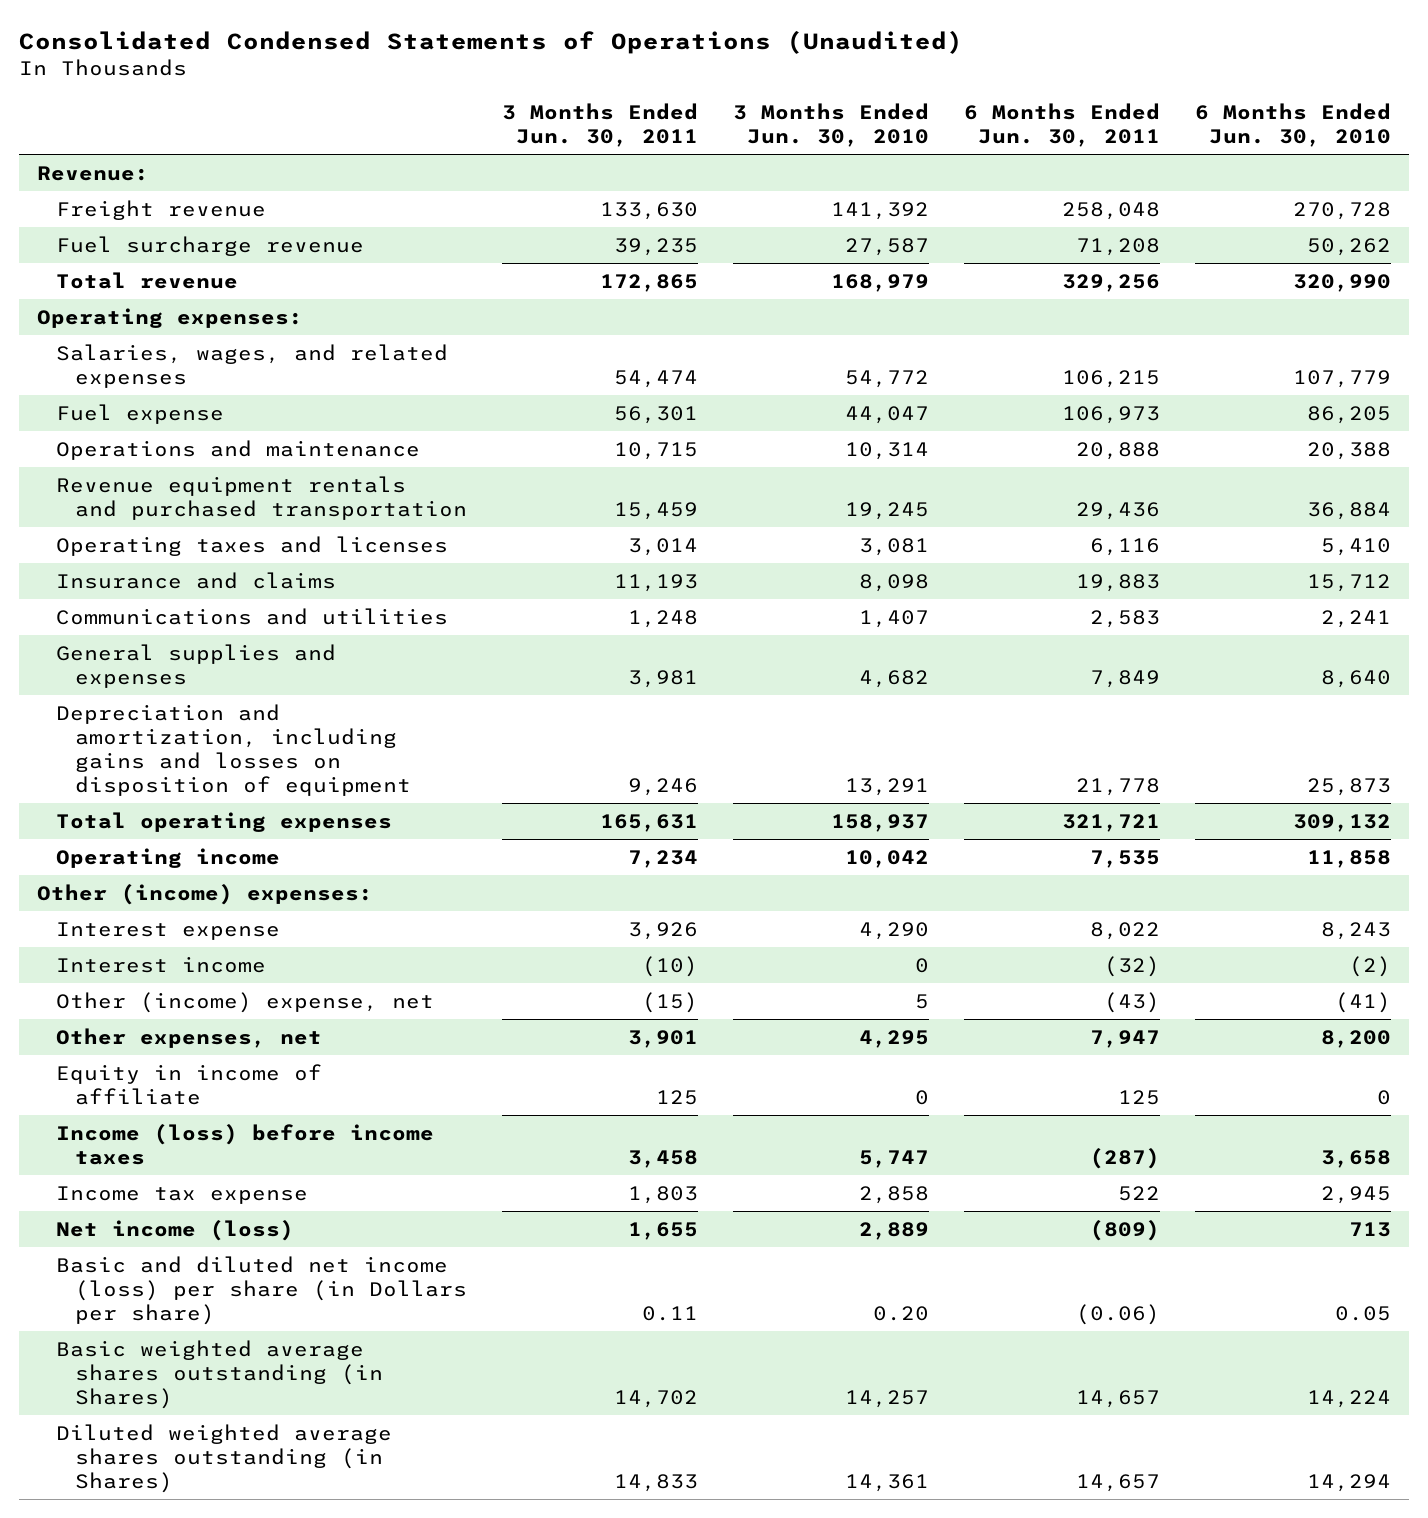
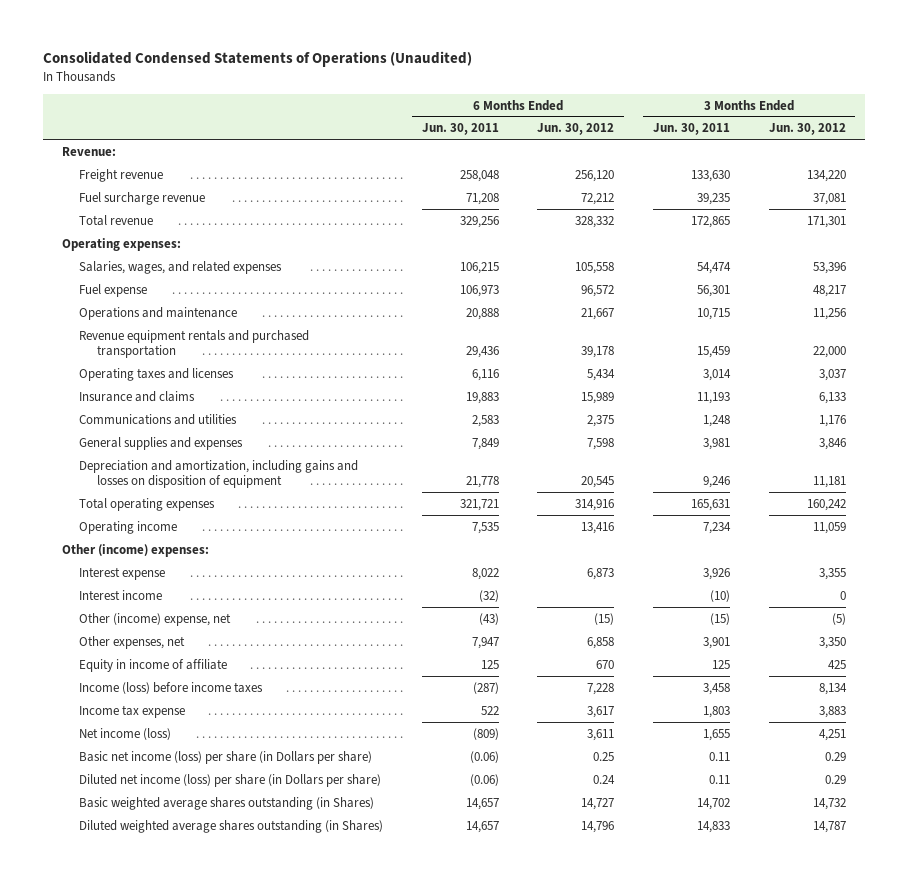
[733,103,930,148] 3 Months Ended Jun. 30, 2010 -> none
[1195,103,1392,148] 6 Months Ended Jun. 30, 2010 -> none
none -> [537,123,615,136] Jun. 30, 2012
none -> [768,123,846,136] Jun. 30, 2012
[55,1255,468,1325] Basic and diluted net income (loss) per share (in Dollars per share) -> [79,750,373,764] Basic net income (loss) per share (in Dollars per share)
none -> [79,773,382,787] Diluted net income (loss) per share (in Dollars per share)

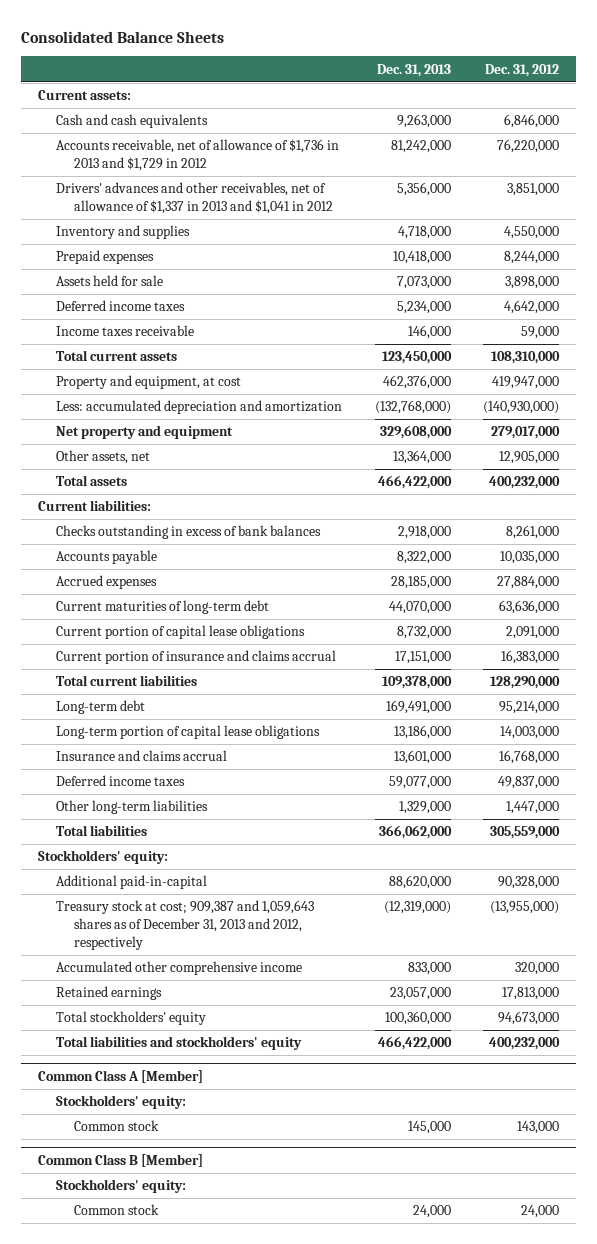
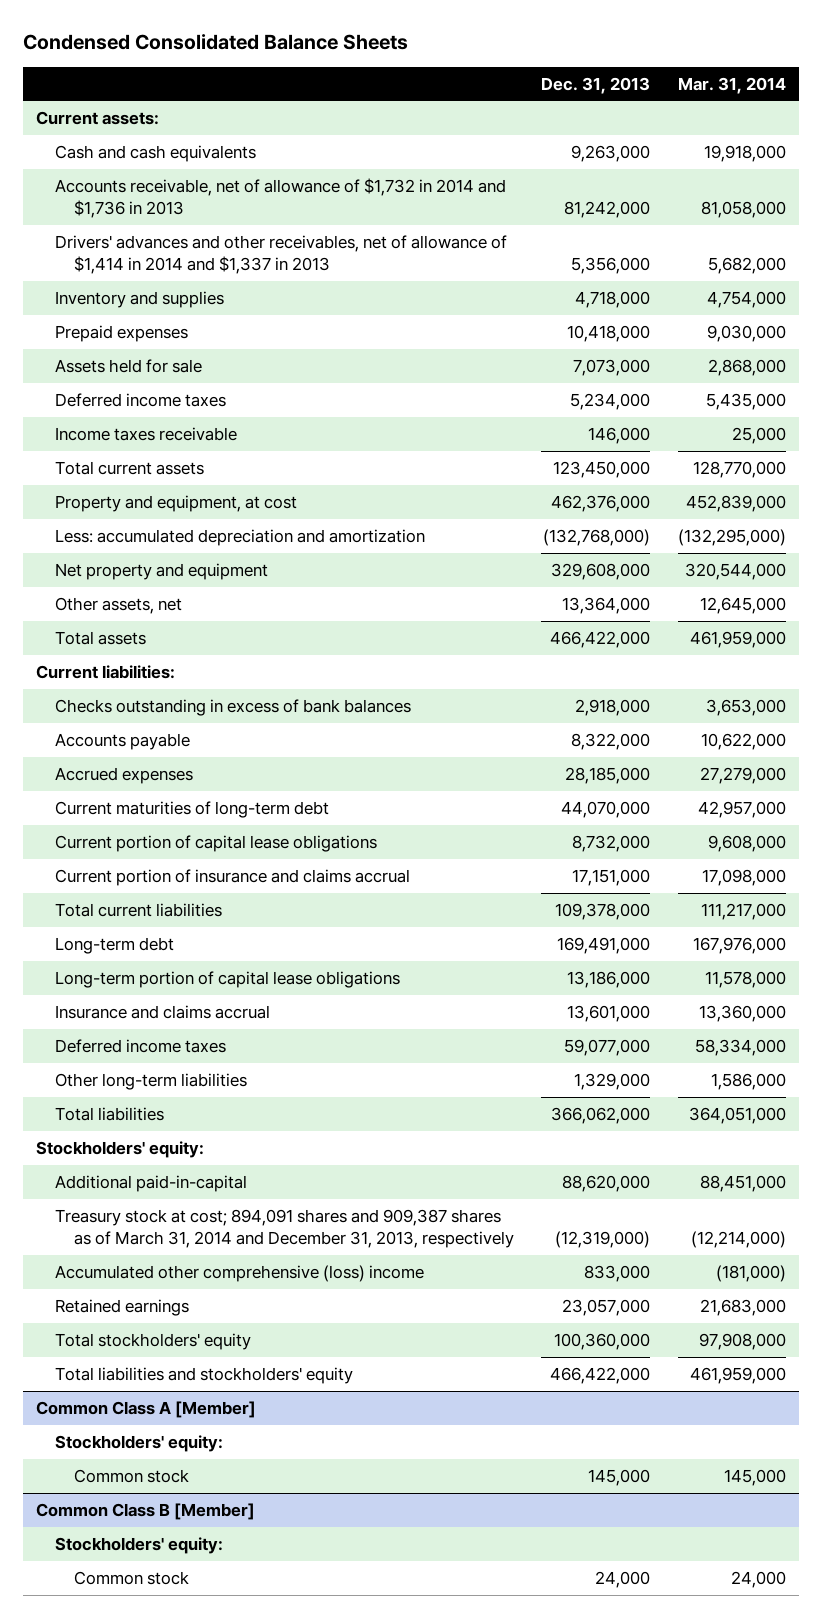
[21,30,225,43] Consolidated Balance Sheets -> [22,34,408,51] Condensed Consolidated Balance Sheets
[485,63,560,77] Dec. 31, 2012 -> none
none -> [677,76,786,94] Mar. 31, 2014
[55,139,339,172] Accounts receivable, net of allowance of $1,736 in 2013 and $1,729 in 2012 -> [55,177,507,219] Accounts receivable, net of allowance of $1,732 in 2014 and $1,736 in 2013
[55,182,334,215] Drivers' advances and other receivables, net of allowance of $1,337 in 2013 and $1,041 in 2012 -> [55,234,508,275] Drivers' advances and other receivables, net of allowance of $1,414 in 2014 and $1,337 in 2013
[55,900,314,950] Treasury stock at cost; 909,387 and 1,059,643 shares as of December 31, 2013 and 2012, respectively -> [55,1208,515,1249] Treasury stock at cost; 894,091 shares and 909,387 shares as of March 31, 2014 and December 31, 2013, respectively
[55,961,302,976] Accumulated other comprehensive income -> [55,1264,425,1282] Accumulated other comprehensive (loss) income

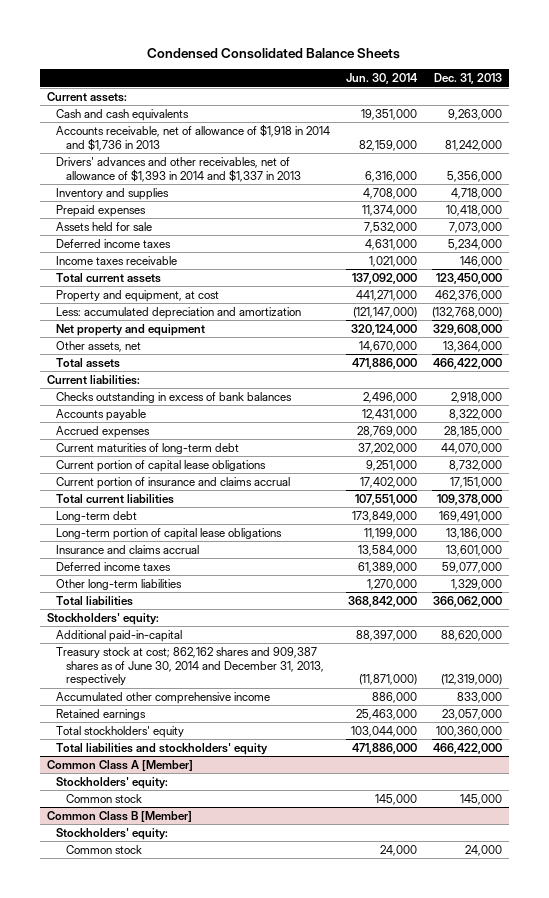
[677,76,786,94] Mar. 31, 2014 -> none
none -> [345,73,418,85] Jun. 30, 2014
[55,177,507,219] Accounts receivable, net of allowance of $1,732 in 2014 and $1,736 in 2013 -> [56,123,331,151] Accounts receivable, net of allowance of $1,918 in 2014 and $1,736 in 2013
[55,234,508,275] Drivers' advances and other receivables, net of allowance of $1,414 in 2014 and $1,337 in 2013 -> [56,156,301,182] Drivers' advances and other receivables, net of allowance of $1,393 in 2014 and $1,337 in 2013
[55,1208,515,1249] Treasury stock at cost; 894,091 shares and 909,387 shares as of March 31, 2014 and December 31, 2013, respectively -> [56,646,324,687] Treasury stock at cost; 862,162 shares and 909,387 shares as of June 30, 2014 and December 31, 2013, respectively
[55,1264,425,1282] Accumulated other comprehensive (loss) income -> [56,691,271,704] Accumulated other comprehensive income

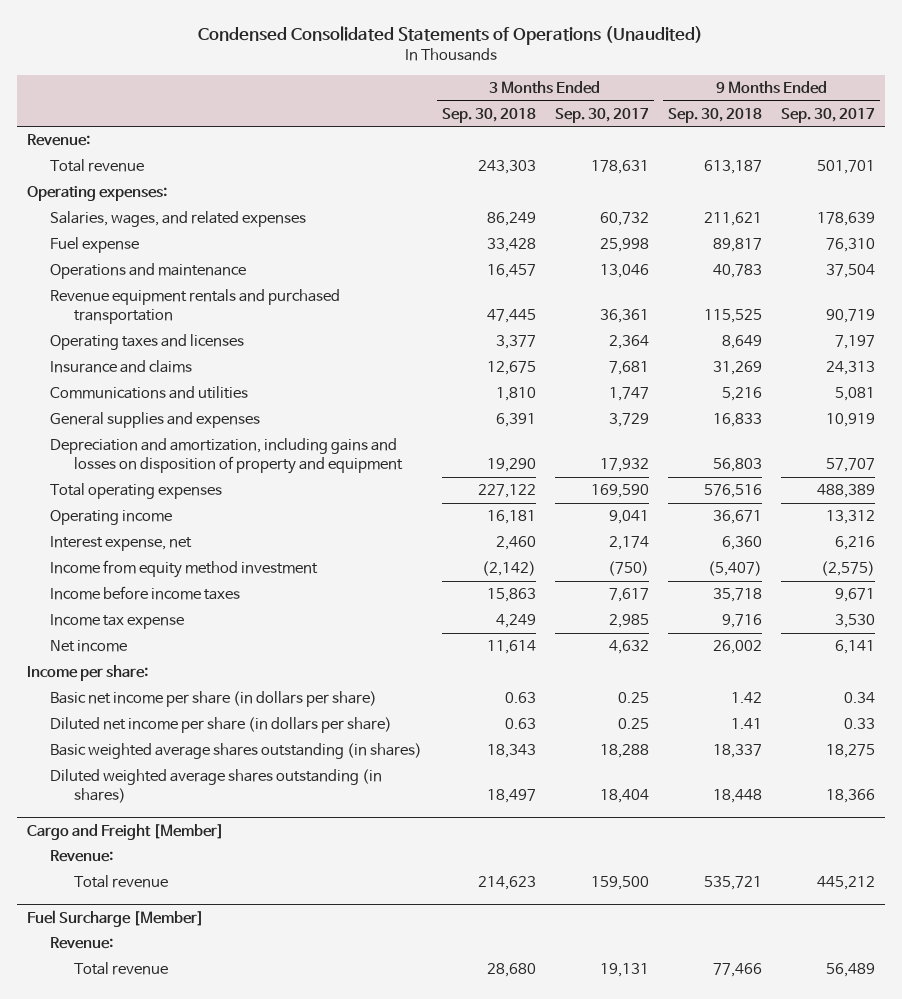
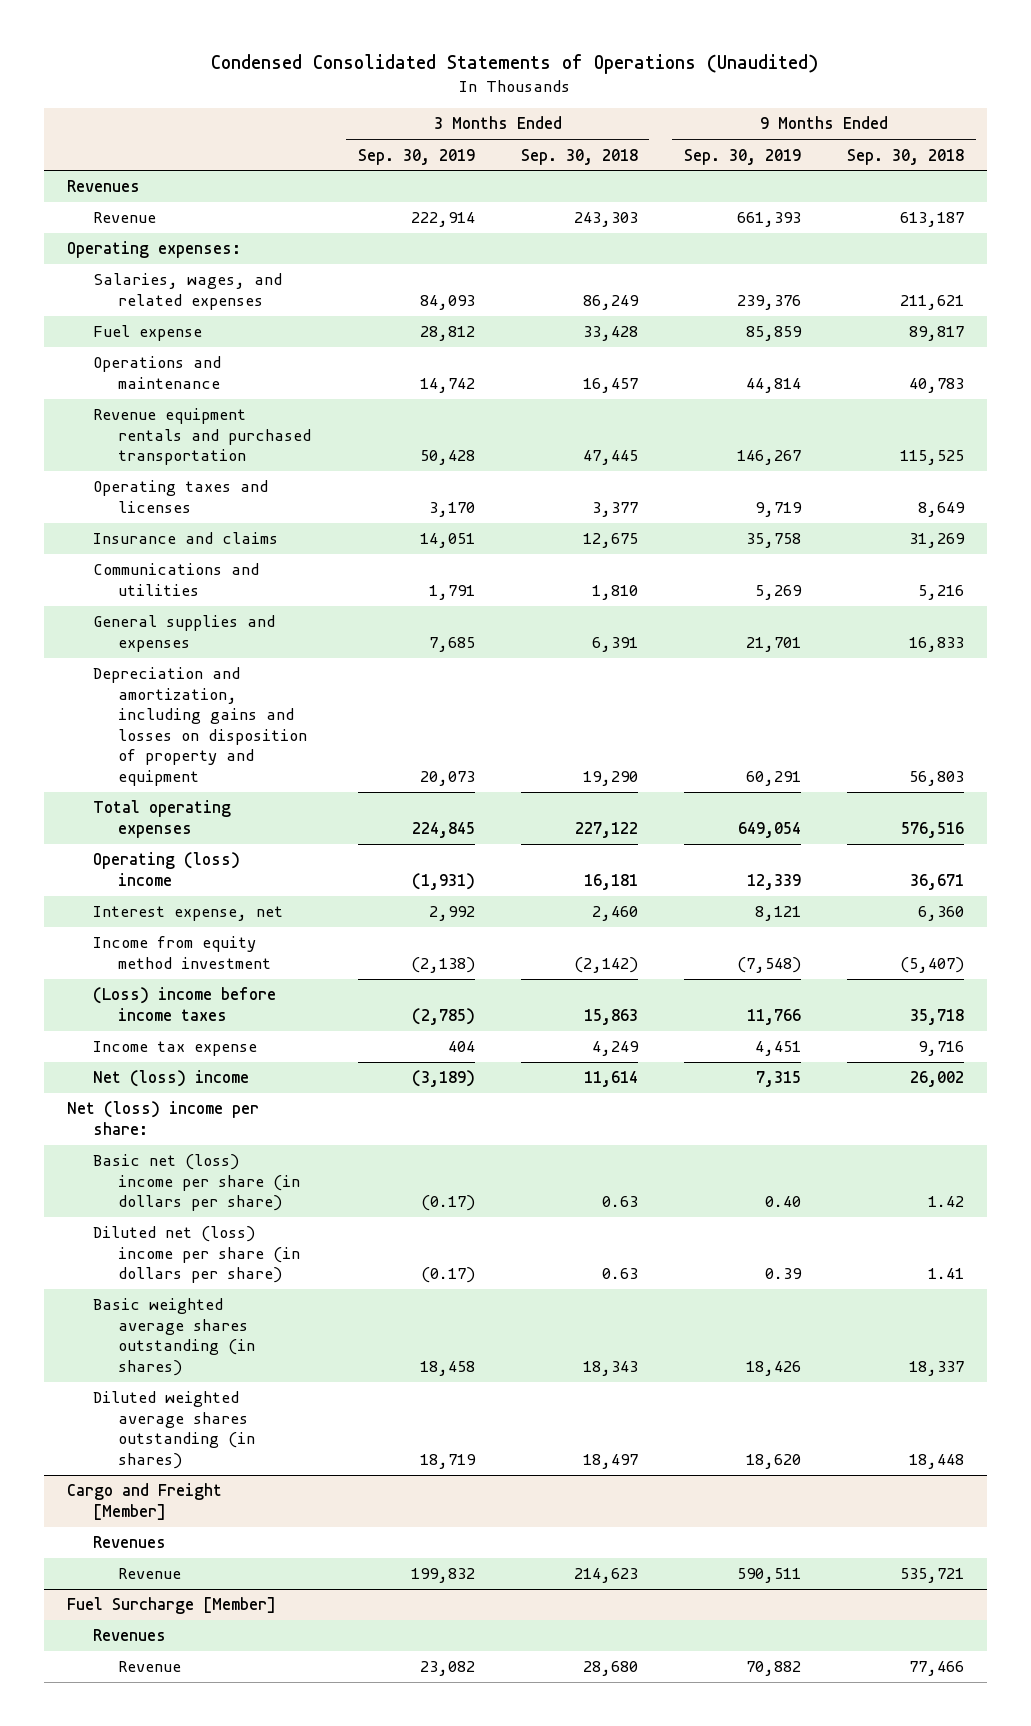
[554,107,649,123] Sep. 30, 2017 -> none
[781,107,876,123] Sep. 30, 2017 -> none
none -> [357,148,475,165] Sep. 30, 2019
none -> [683,148,801,165] Sep. 30, 2019
[26,134,90,147] Revenue: -> [66,180,140,193] Revenues
[50,159,145,173] Total revenue -> [92,212,156,224] Revenue
[50,510,173,526] Operating income -> [92,852,240,886] Operating (loss) income
[50,586,241,601] Income before income taxes -> [92,987,276,1021] (Loss) income before income taxes
[50,640,128,653] Net income -> [92,1070,249,1088] Net (loss) income
[26,665,148,682] Income per share: -> [66,1101,259,1135] Net (loss) income per share:
[50,691,378,708] Basic net income per share (in dollars per share) -> [92,1154,301,1212] Basic net (loss) income per share (in dollars per share)
[50,717,393,734] Diluted net income per share (in dollars per share) -> [92,1226,301,1284] Diluted net (loss) income per share (in dollars per share)
[50,850,114,863] Revenue: -> [92,1536,166,1549] Revenues
[73,875,168,889] Total revenue -> [118,1568,182,1580] Revenue
[50,937,114,950] Revenue: -> [92,1629,166,1642] Revenues
[73,962,168,976] Total revenue -> [118,1661,182,1673] Revenue

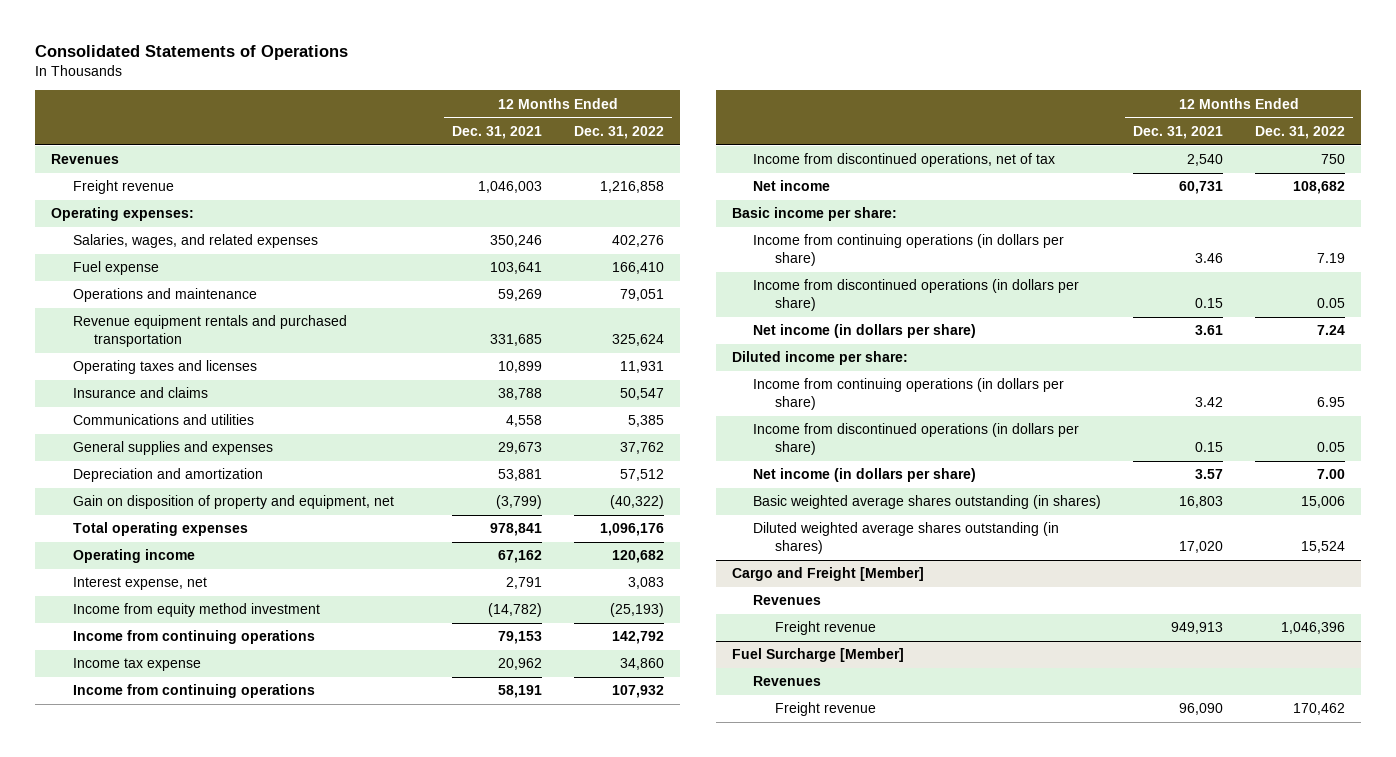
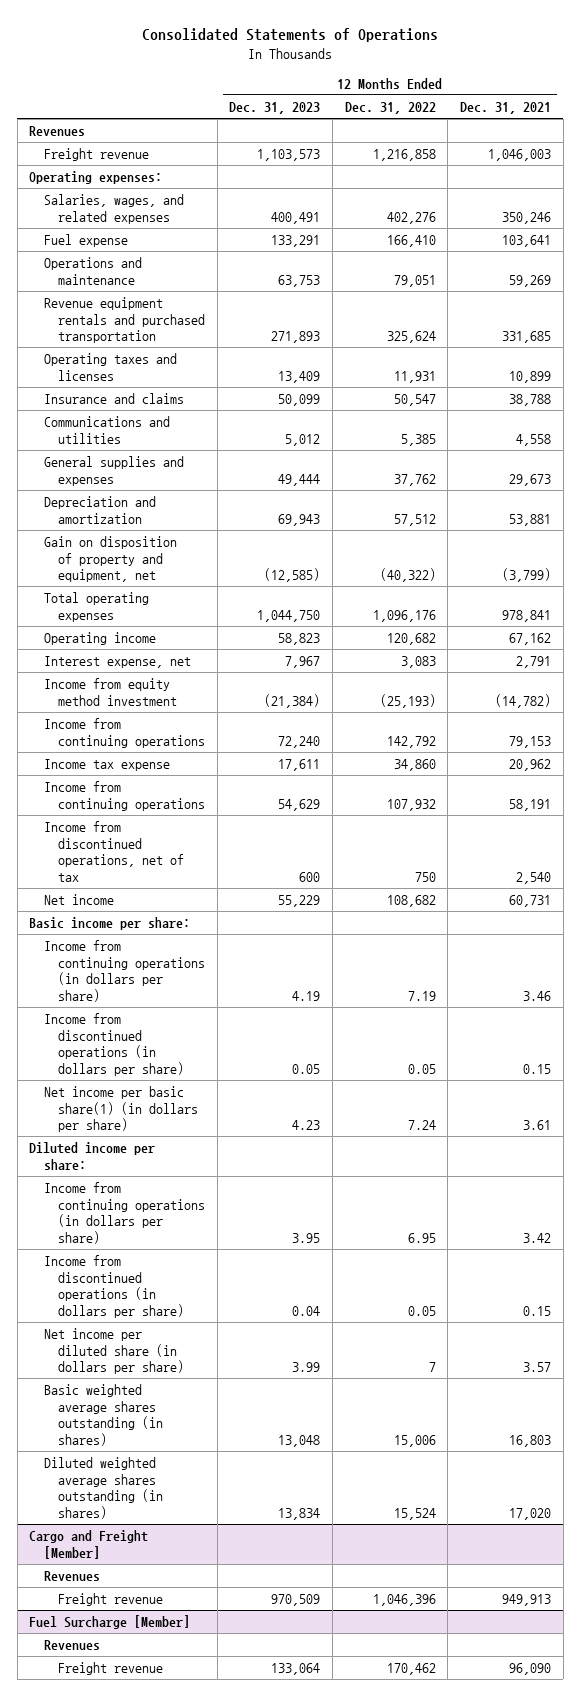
none -> [229,101,321,114] Dec. 31, 2023
[753,324,977,339] Net income (in dollars per share) -> [43,1086,198,1133] Net income per basic share(1) (in dollars per share)
[753,468,977,483] Net income (in dollars per share) -> [43,1328,184,1375] Net income per diluted share (in dollars per share)
[1316,469,1345,480] 7.00 -> [428,1362,436,1373] 7

